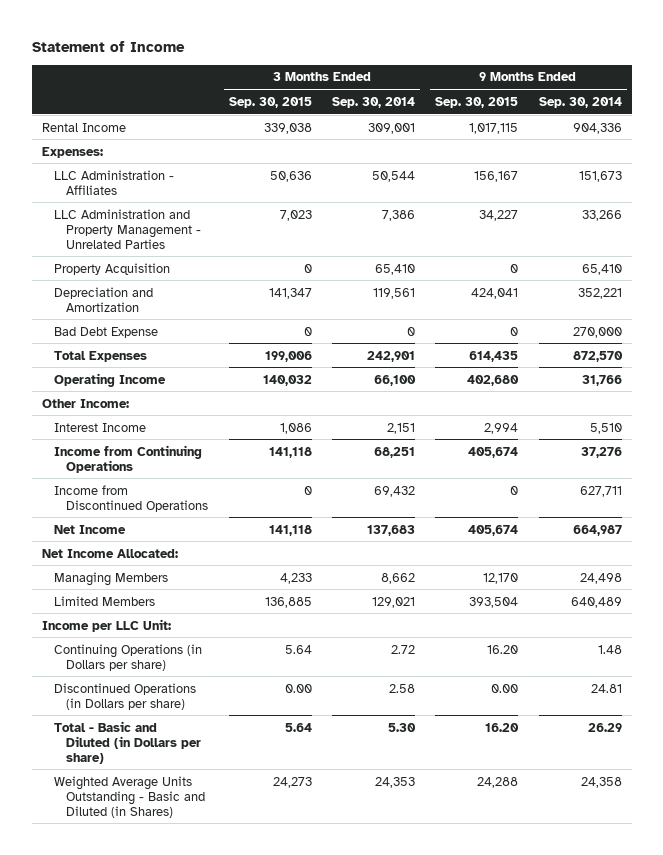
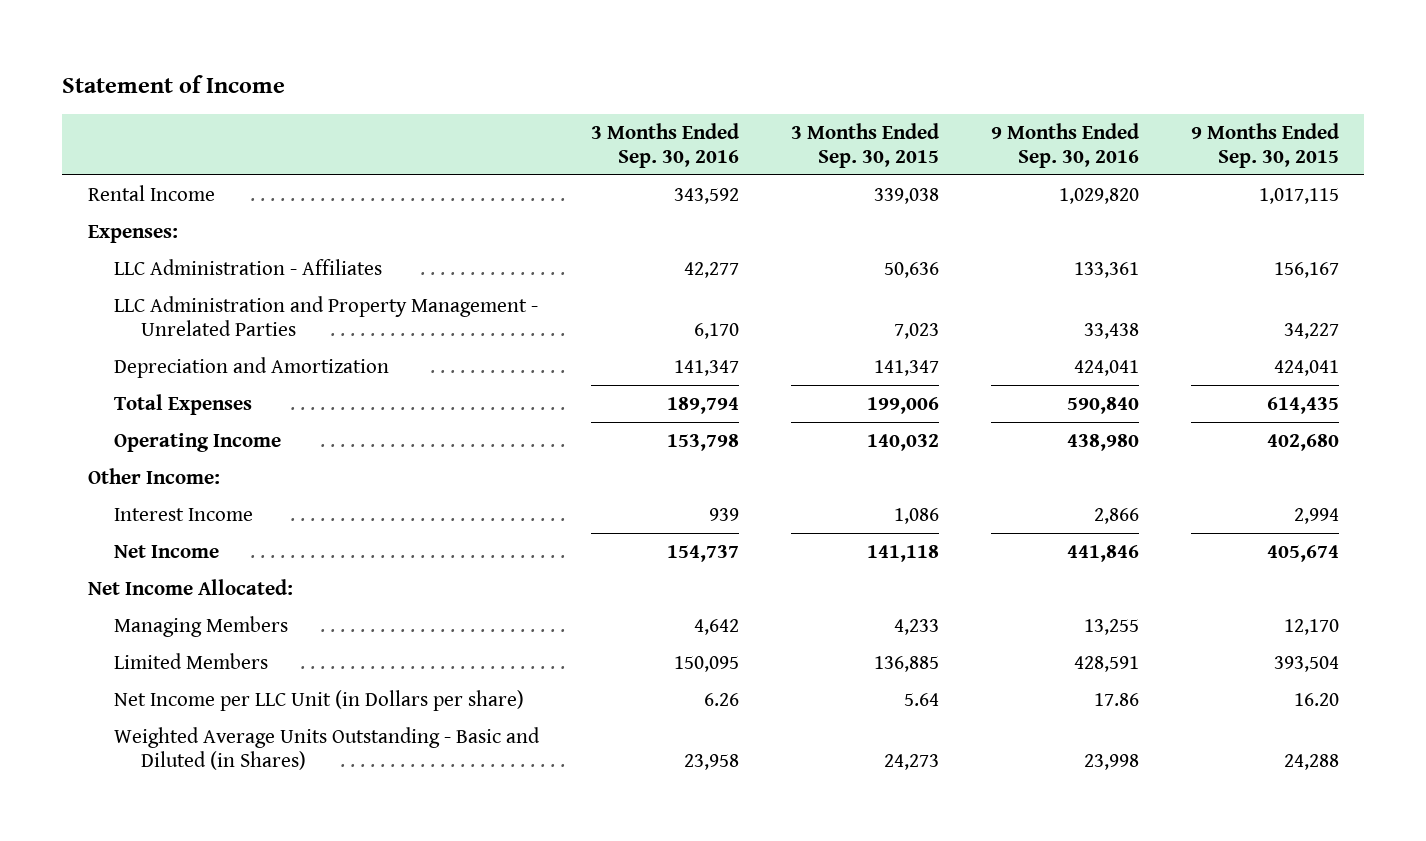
[331,96,415,108] Sep. 30, 2014 -> none
[538,96,622,108] Sep. 30, 2014 -> none
none -> [591,122,740,168] 3 Months Ended Sep. 30, 2016
none -> [990,122,1139,168] 9 Months Ended Sep. 30, 2016
[54,262,171,275] Property Acquisition -> none
[54,326,159,338] Bad Debt Expense -> none
[54,444,203,473] Income from Continuing Operations -> none
[54,484,209,512] Income from Discontinued Operations -> none
[41,618,171,632] Income per LLC Unit: -> none
[54,643,203,671] Continuing Operations (in Dollars per share) -> none
[54,682,197,710] Discontinued Operations (in Dollars per share) -> none
[54,720,202,764] Total - Basic and Diluted (in Dollars per share) -> [114,689,525,711] Net Income per LLC Unit (in Dollars per share)

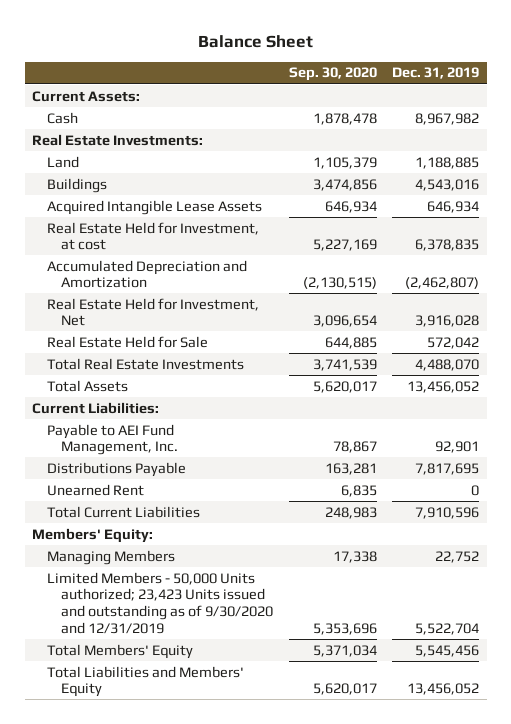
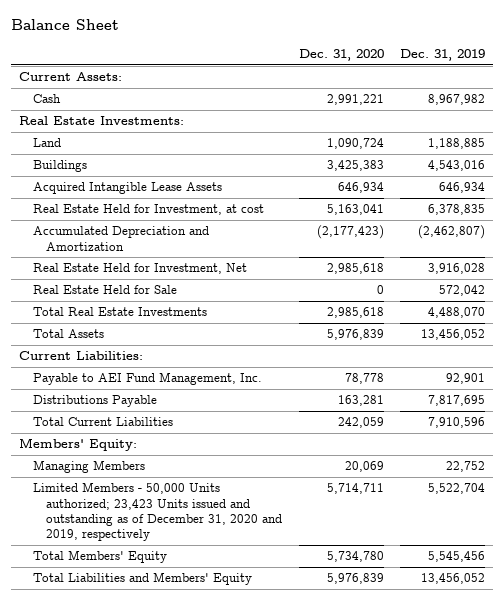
[288,67,377,82] Sep. 30, 2020 -> none
none -> [298,48,384,61] Dec. 31, 2020
[46,483,144,496] Unearned Rent -> none
[46,571,274,634] Limited Members - 50,000 Units authorized; 23,423 Units issued and outstanding as of 9/30/2020 and 12/31/2019 -> [32,482,283,542] Limited Members - 50,000 Units authorized; 23,423 Units issued and outstanding as of December 31, 2020 and 2019, respectively

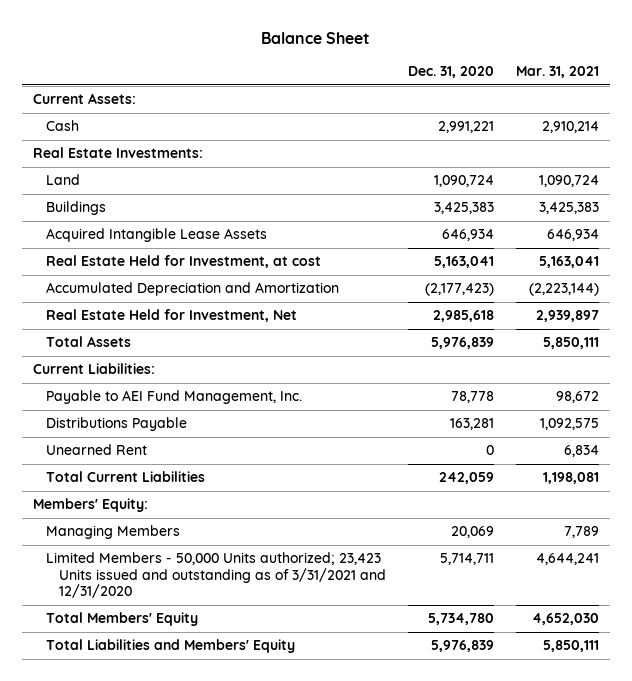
[399,48,485,61] Dec. 31, 2019 -> none
none -> [515,65,599,78] Mar. 31, 2021
[32,285,177,295] Real Estate Held for Sale -> none
[32,307,207,317] Total Real Estate Investments -> none
none -> [45,444,147,456] Unearned Rent
[32,482,283,542] Limited Members - 50,000 Units authorized; 23,423 Units issued and outstanding as of December 31, 2020 and 2019, respectively -> [45,552,386,599] Limited Members - 50,000 Units authorized; 23,423 Units issued and outstanding as of 3/31/2021 and 12/31/2020

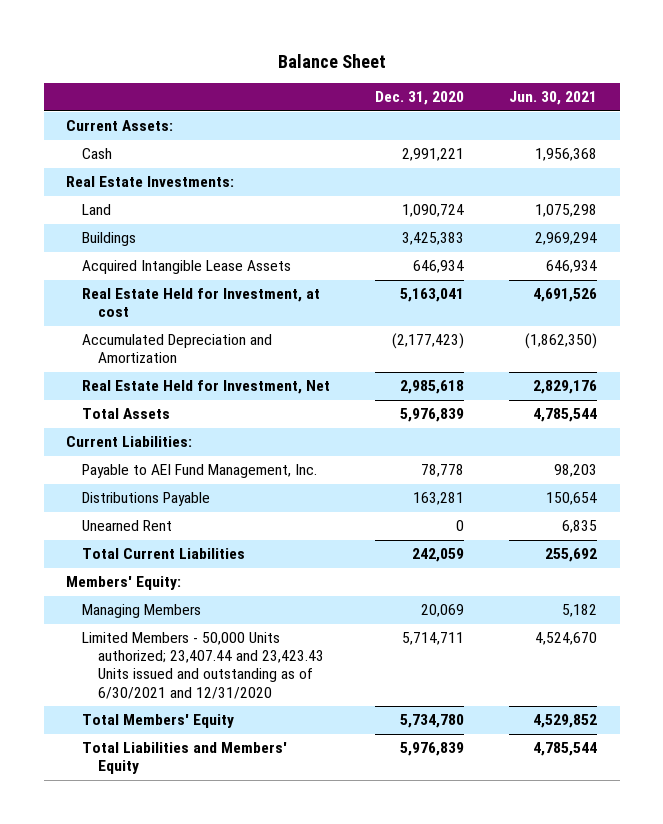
[515,65,599,78] Mar. 31, 2021 -> none
none -> [509,91,598,106] Jun. 30, 2021
[45,552,386,599] Limited Members - 50,000 Units authorized; 23,423 Units issued and outstanding as of 3/31/2021 and 12/31/2020 -> [81,632,324,699] Limited Members - 50,000 Units authorized; 23,407.44 and 23,423.43 Units issued and outstanding as of 6/30/2021 and 12/31/2020

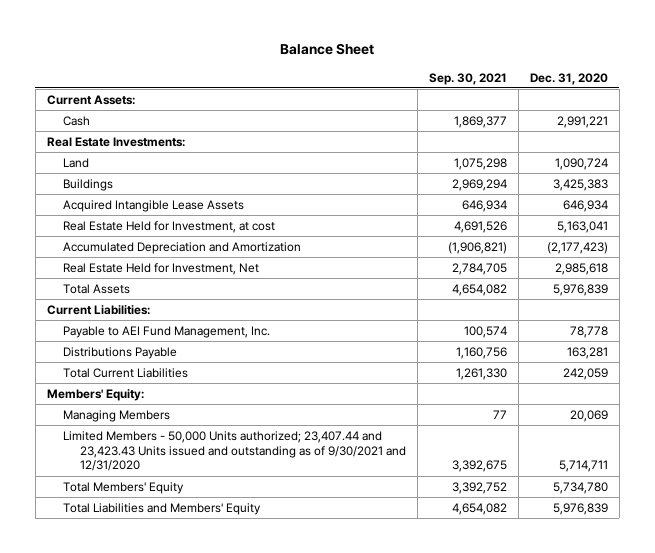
[509,91,598,106] Jun. 30, 2021 -> none
none -> [428,72,507,85] Sep. 30, 2021
[81,520,172,532] Unearned Rent -> none
[81,632,324,699] Limited Members - 50,000 Units authorized; 23,407.44 and 23,423.43 Units issued and outstanding as of 6/30/2021 and 12/31/2020 -> [63,430,406,472] Limited Members - 50,000 Units authorized; 23,407.44 and 23,423.43 Units issued and outstanding as of 9/30/2021 and 12/31/2020

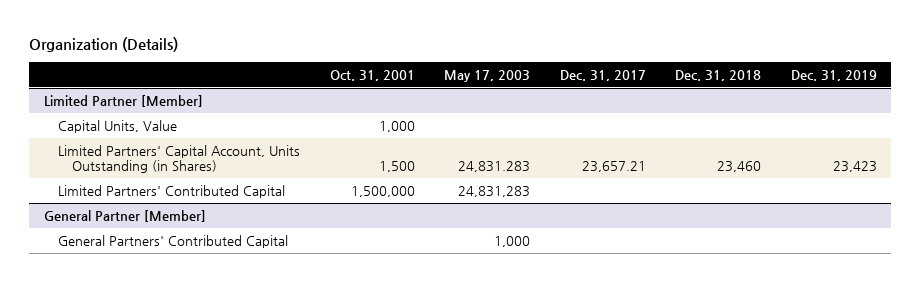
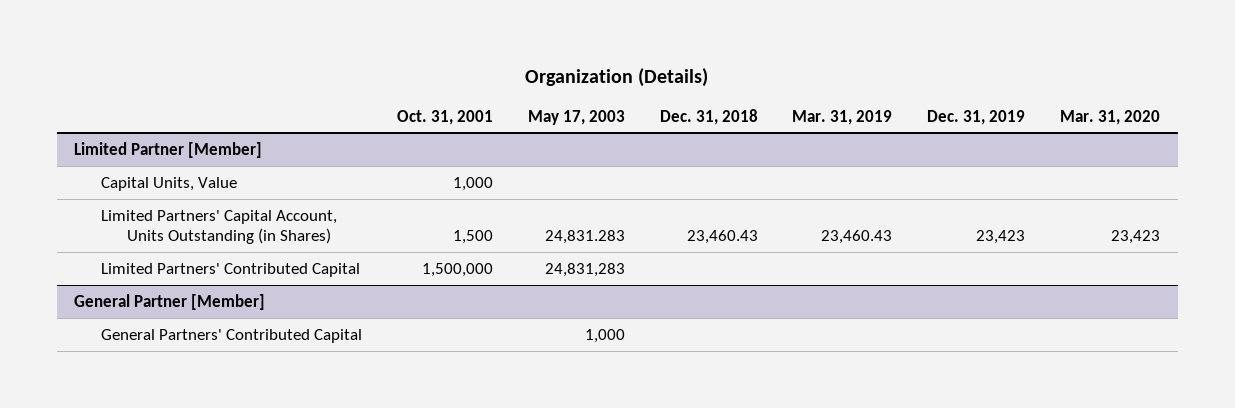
[559,69,646,81] Dec. 31, 2017 -> none
none -> [792,109,893,125] Mar. 31, 2019
none -> [1060,109,1161,125] Mar. 31, 2020
[717,160,762,172] 23,460 -> [686,230,758,245] 23,460.43

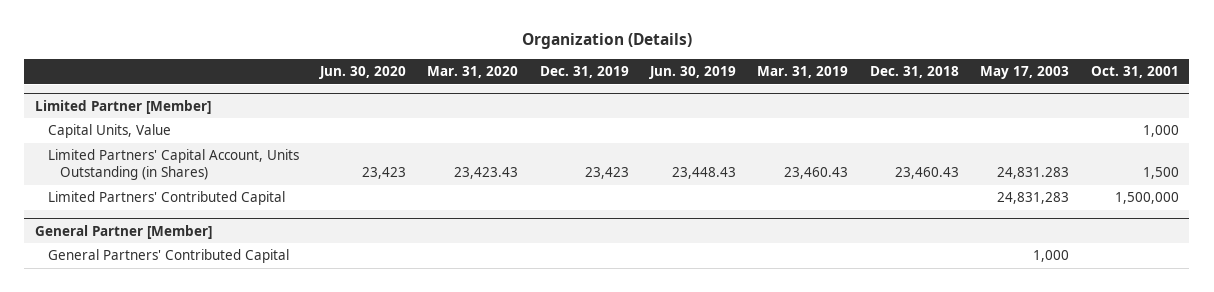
none -> [318,66,406,80] Jun. 30, 2020
none -> [649,66,737,80] Jun. 30, 2019
[1111,230,1161,245] 23,423 -> [454,167,519,180] 23,423.43

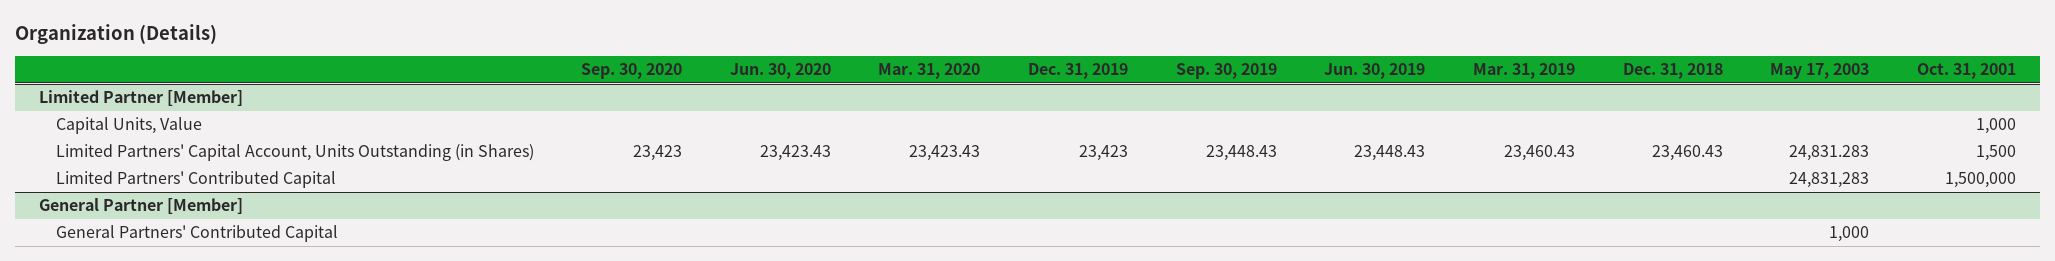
none -> [581,63,683,80] Sep. 30, 2020
none -> [1175,63,1277,80] Sep. 30, 2019
[361,167,406,180] 23,423 -> [759,145,831,162] 23,423.43

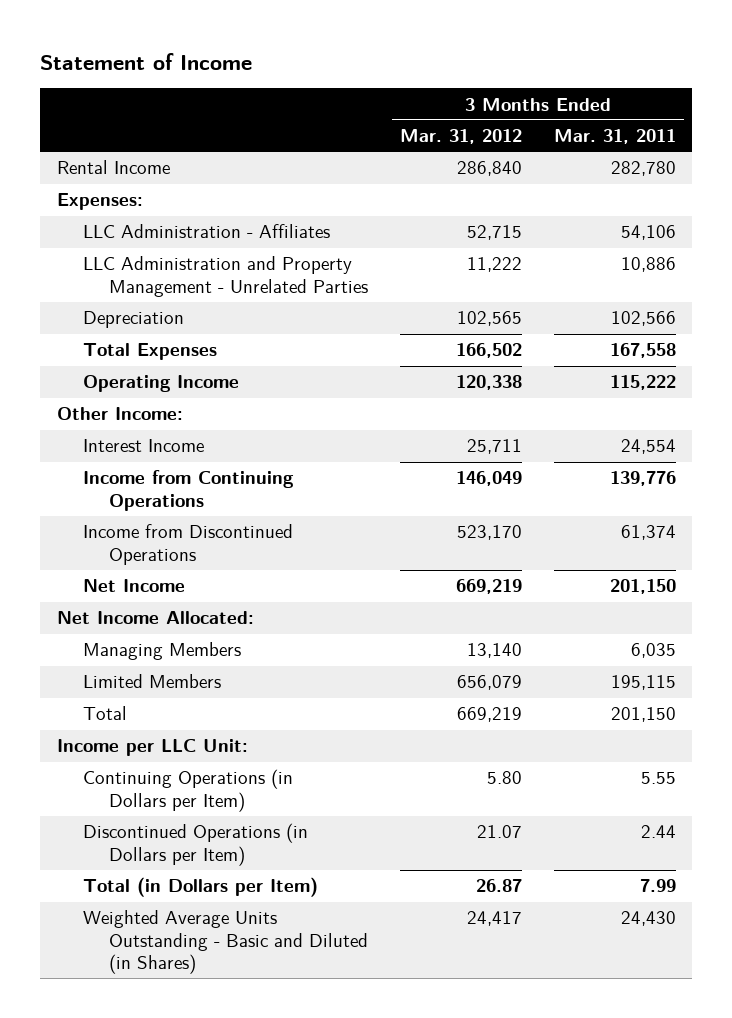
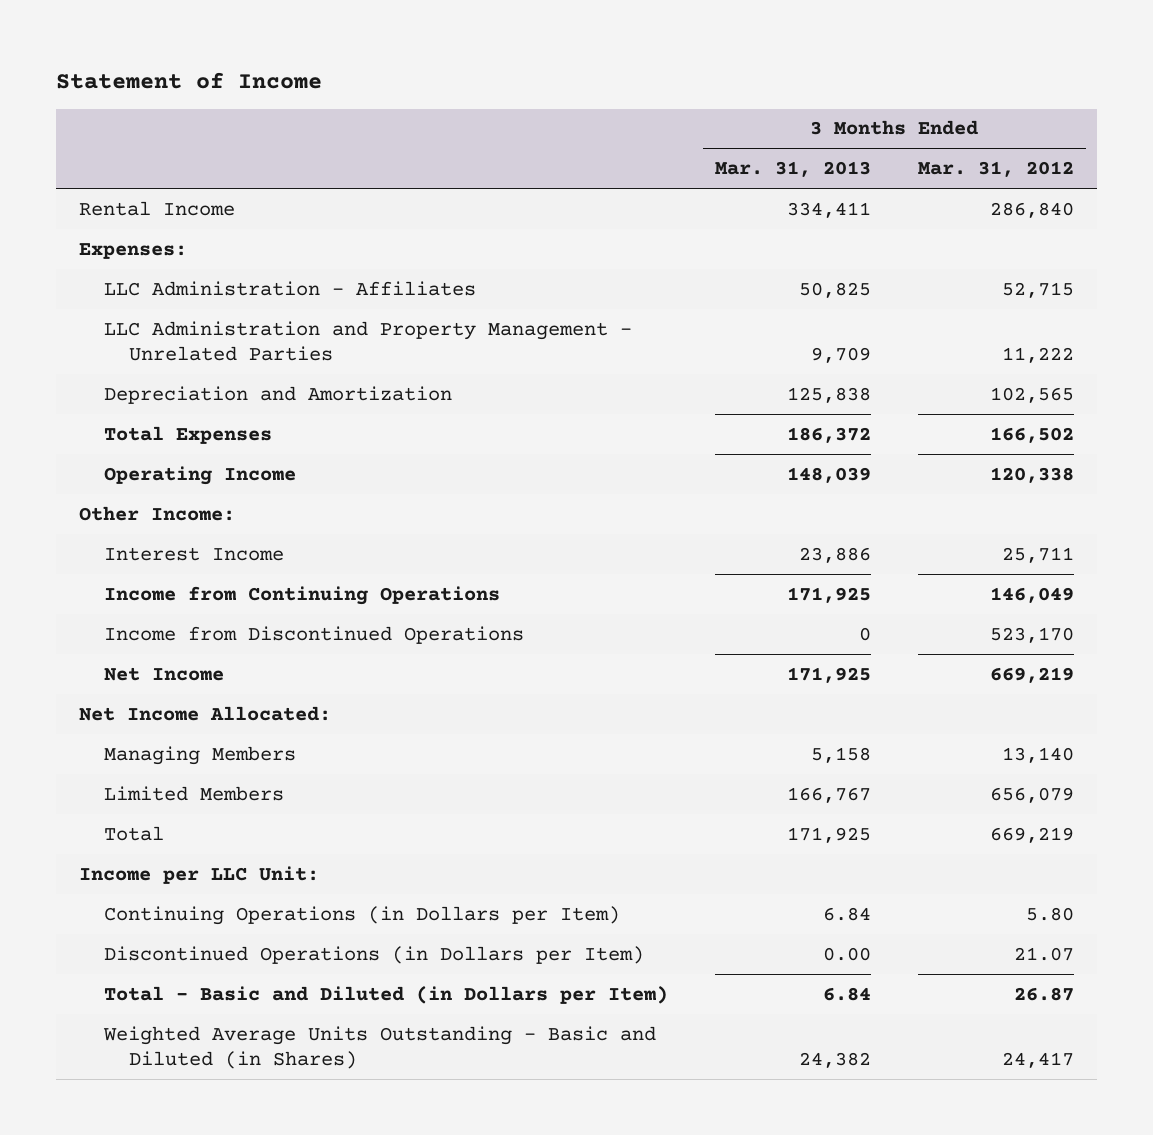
[553,129,676,145] Mar. 31, 2011 -> none
none -> [714,161,871,178] Mar. 31, 2013
[82,311,184,329] Depreciation -> [103,385,452,404] Depreciation and Amortization
[82,877,318,898] Total (in Dollars per Item) -> [103,985,668,1004] Total - Basic and Diluted (in Dollars per Item)

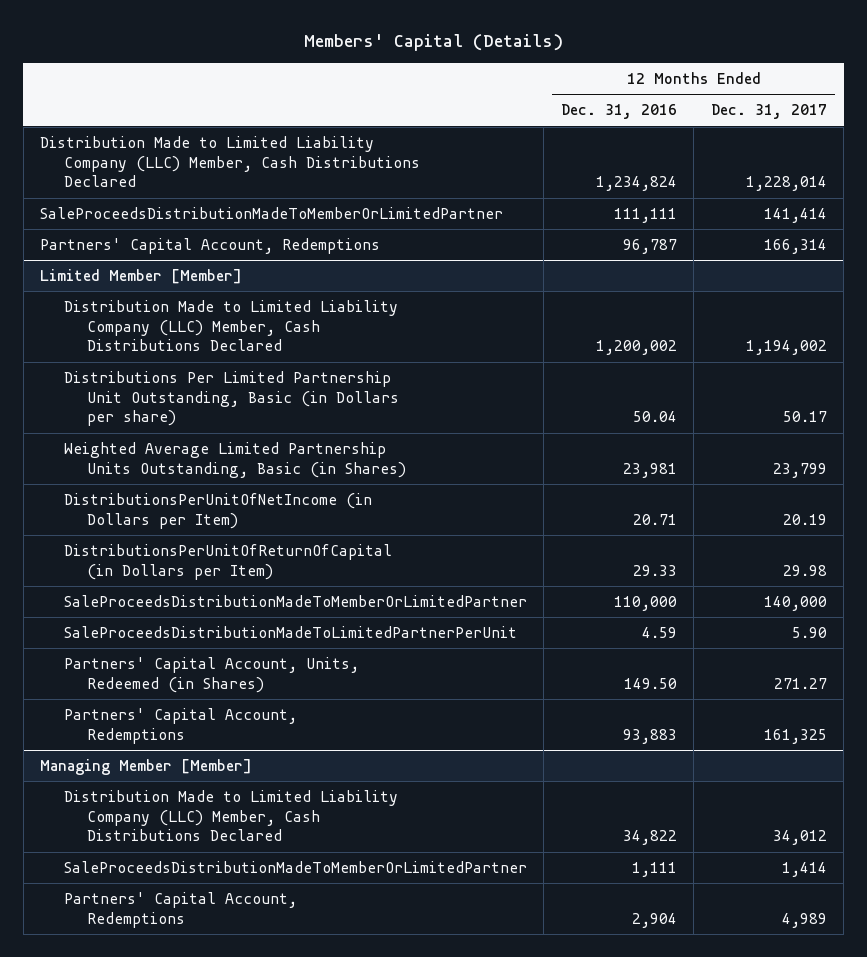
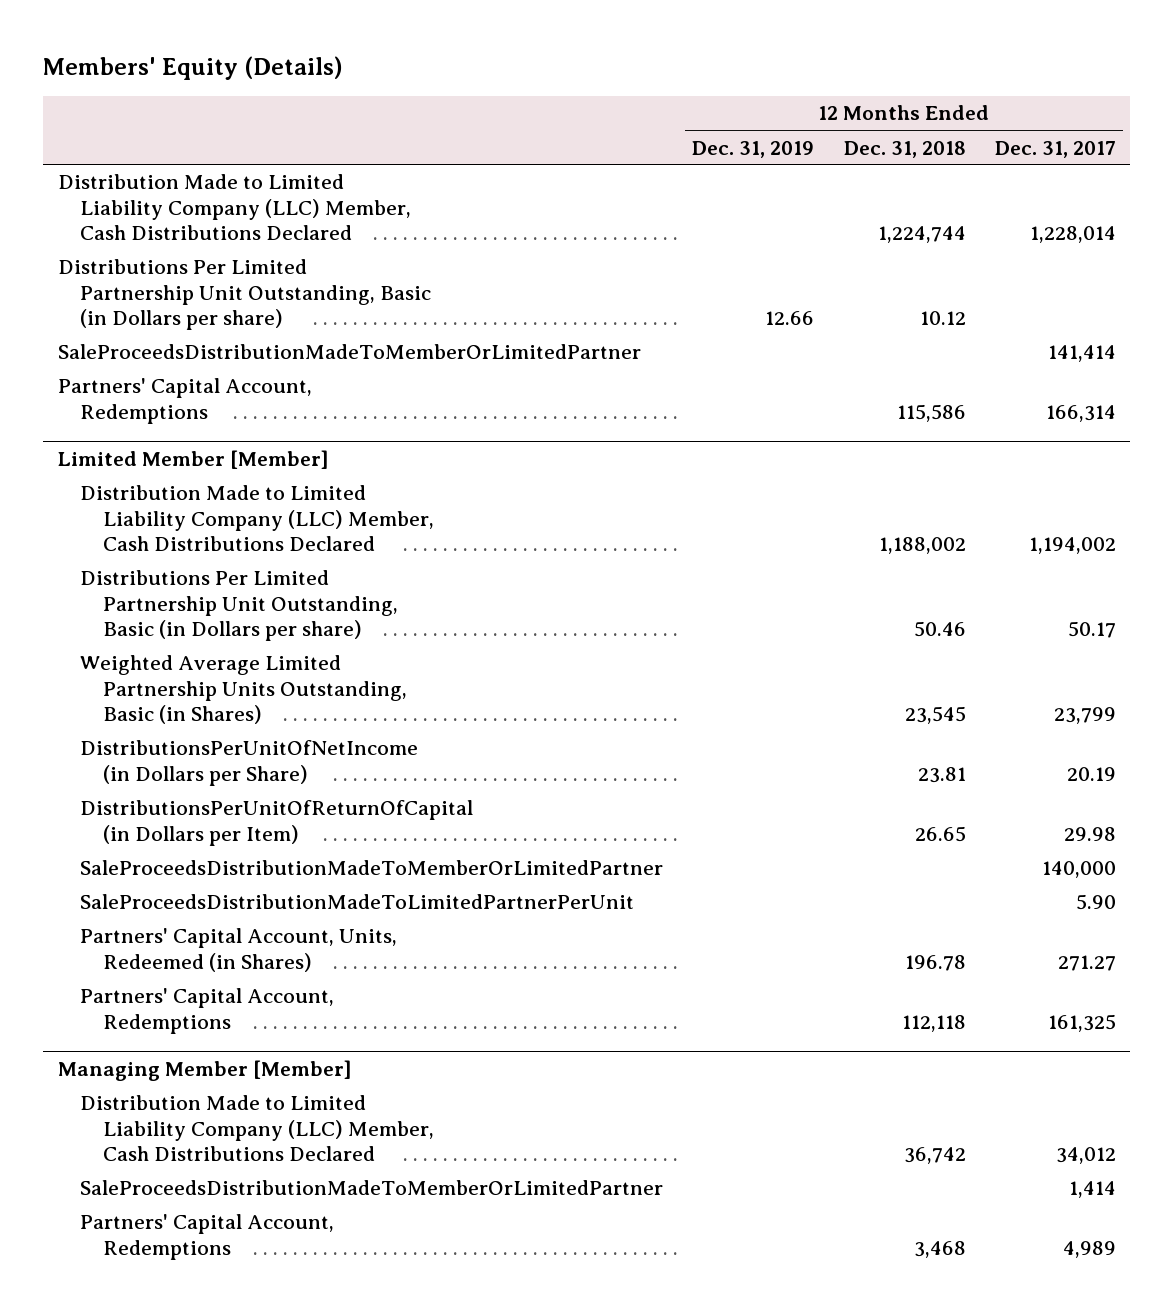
[303,34,563,52] Members' Capital (Details) -> [43,56,344,81] Members' Equity (Details)
[560,104,677,120] Dec. 31, 2016 -> none
none -> [692,140,815,158] Dec. 31, 2019
none -> [843,140,966,158] Dec. 31, 2018
none -> [57,259,432,331] Distributions Per Limited Partnership Unit Outstanding, Basic (in Dollars per share)
[63,493,372,529] DistributionsPerUnitOfNetIncome (in Dollars per Item) -> [80,740,419,786] DistributionsPerUnitOfNetIncome (in Dollars per Share)

